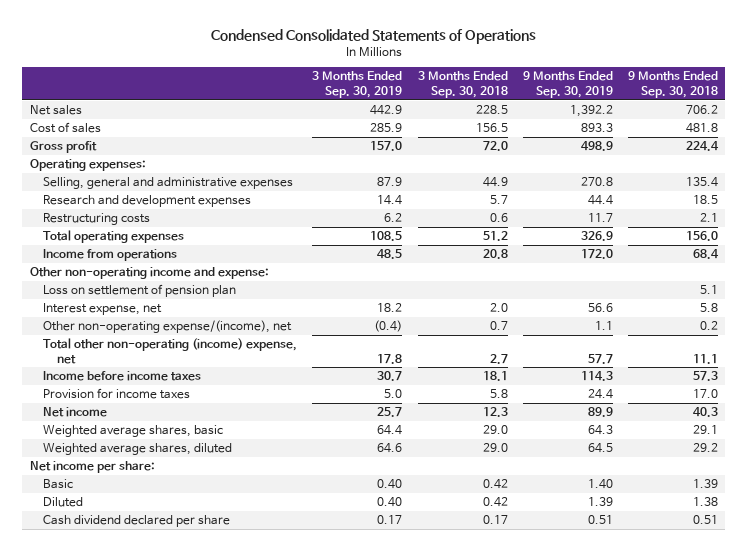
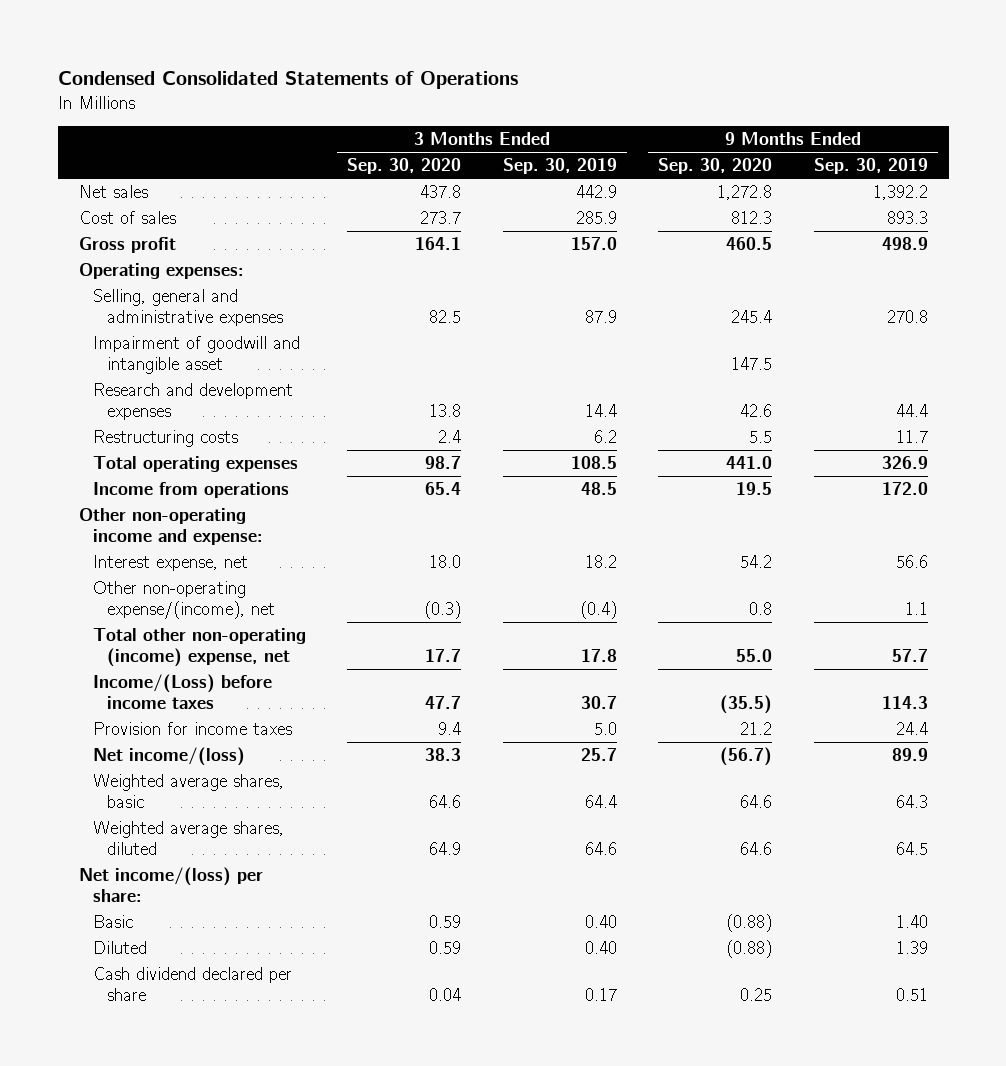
[417,71,508,98] 3 Months Ended Sep. 30, 2018 -> none
[627,71,718,98] 9 Months Ended Sep. 30, 2018 -> none
none -> [347,158,462,175] Sep. 30, 2020
none -> [658,158,773,175] Sep. 30, 2020
none -> [92,336,300,374] Impairment of goodwill and intangible asset
[43,284,237,298] Loss on settlement of pension plan -> none
[43,371,202,382] Income before income taxes -> [92,674,272,709] Income/(Loss) before income taxes
[43,407,108,418] Net income -> [92,747,245,767] Net income/(loss)
[29,461,155,474] Net income per share: -> [78,867,263,902] Net income/(loss) per share:

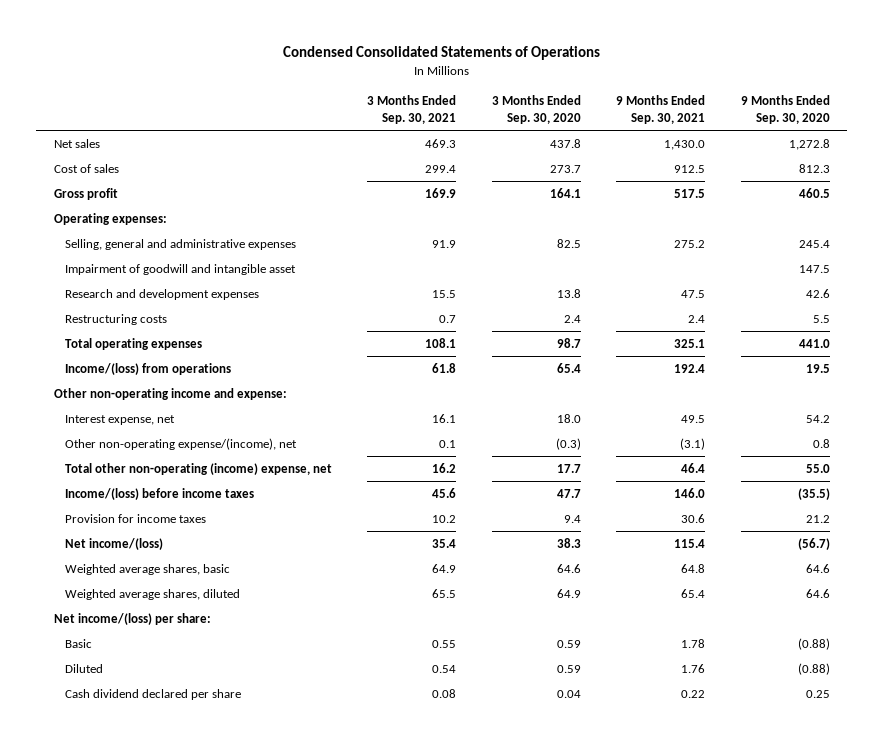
[502,158,617,175] Sep. 30, 2019 -> none
[813,158,928,175] Sep. 30, 2019 -> none
none -> [367,94,457,124] 3 Months Ended Sep. 30, 2021
none -> [616,94,706,124] 9 Months Ended Sep. 30, 2021
[92,482,289,499] Income from operations -> [64,362,231,375] Income/(loss) from operations
[92,674,272,709] Income/(Loss) before income taxes -> [64,487,254,500] Income/(loss) before income taxes

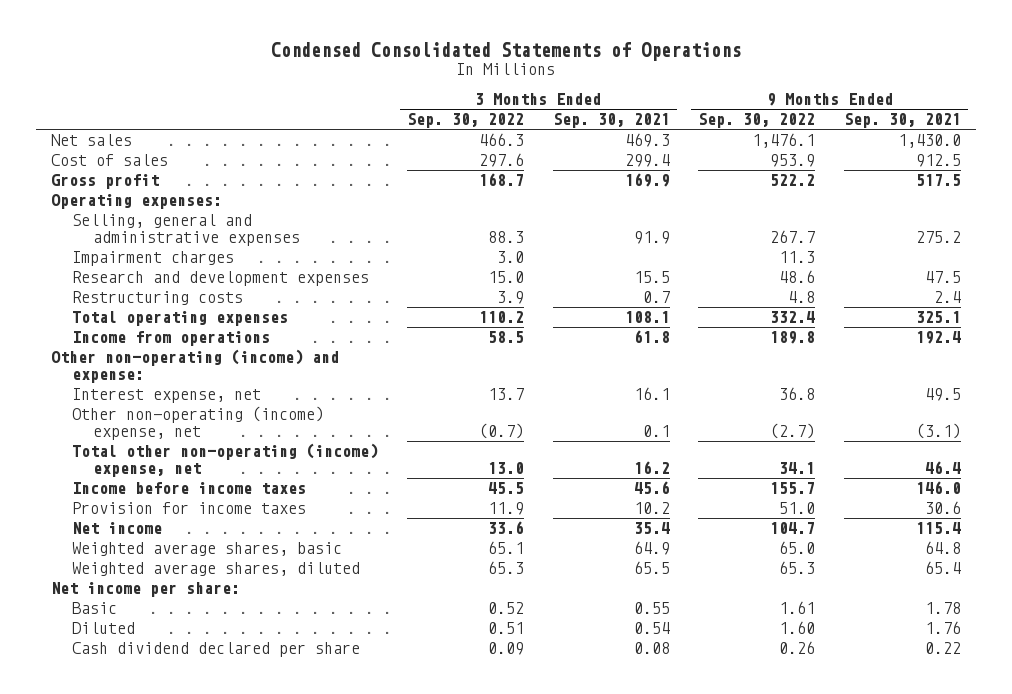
[491,94,581,124] 3 Months Ended Sep. 30, 2020 -> none
[740,94,830,124] 9 Months Ended Sep. 30, 2020 -> none
none -> [406,113,524,129] Sep. 30, 2022
none -> [698,113,816,129] Sep. 30, 2022
[64,263,296,275] Impairment of goodwill and intangible asset -> none
none -> [71,251,234,267] Impairment charges
[64,362,231,375] Income/(loss) from operations -> [71,331,270,347] Income from operations
[54,387,288,400] Other non-operating income and expense: -> [50,349,339,383] Other non-operating (income) and expense:
[64,437,297,450] Other non-operating expense/(income), net -> [71,406,324,440] Other non-operating (income) expense, net
[64,487,254,500] Income/(loss) before income taxes -> [71,482,306,495] Income before income taxes
[64,537,163,550] Net income/(loss) -> [71,522,162,535] Net income
[54,612,212,625] Net income/(loss) per share: -> [50,582,240,598] Net income per share:

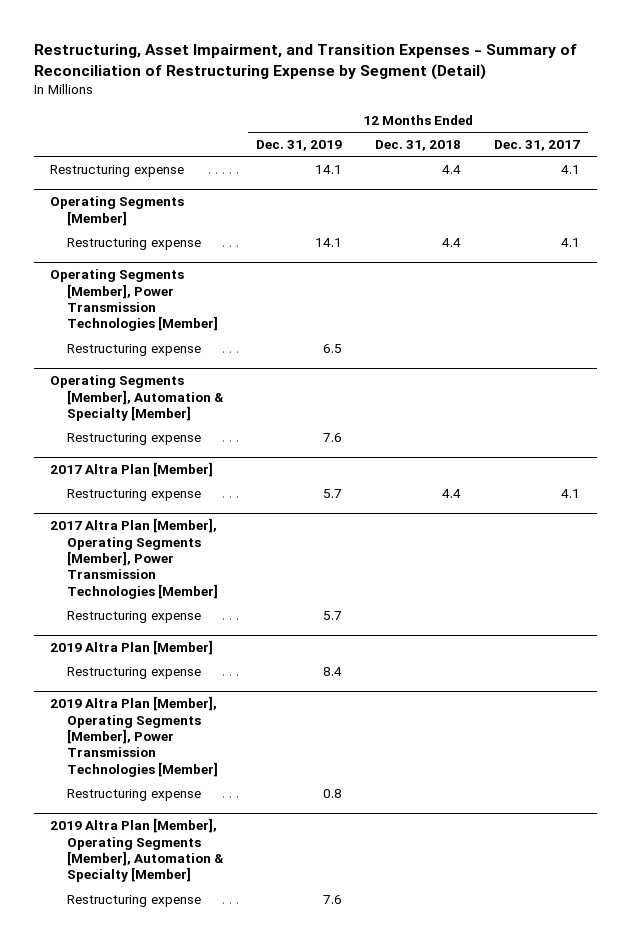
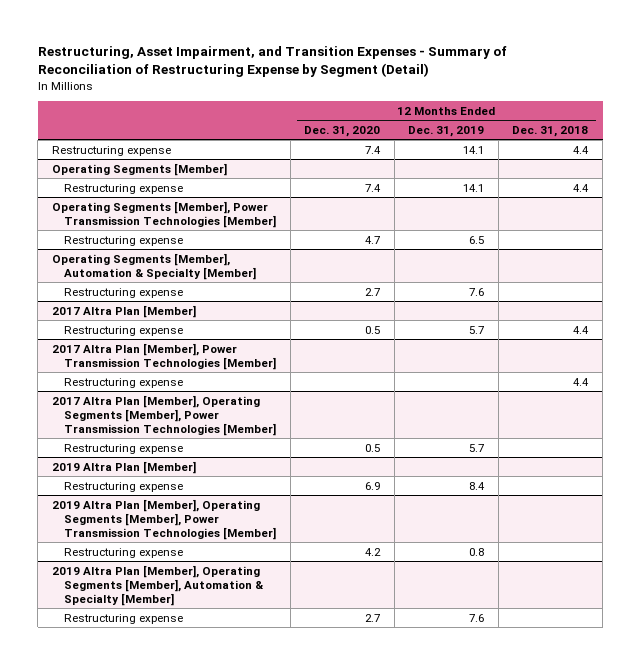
[494,140,581,152] Dec. 31, 2017 -> none
none -> [304,125,381,137] Dec. 31, 2020
none -> [51,342,276,370] 2017 Altra Plan [Member], Power Transmission Technologies [Member]
none -> [63,377,183,388] Restructuring expense

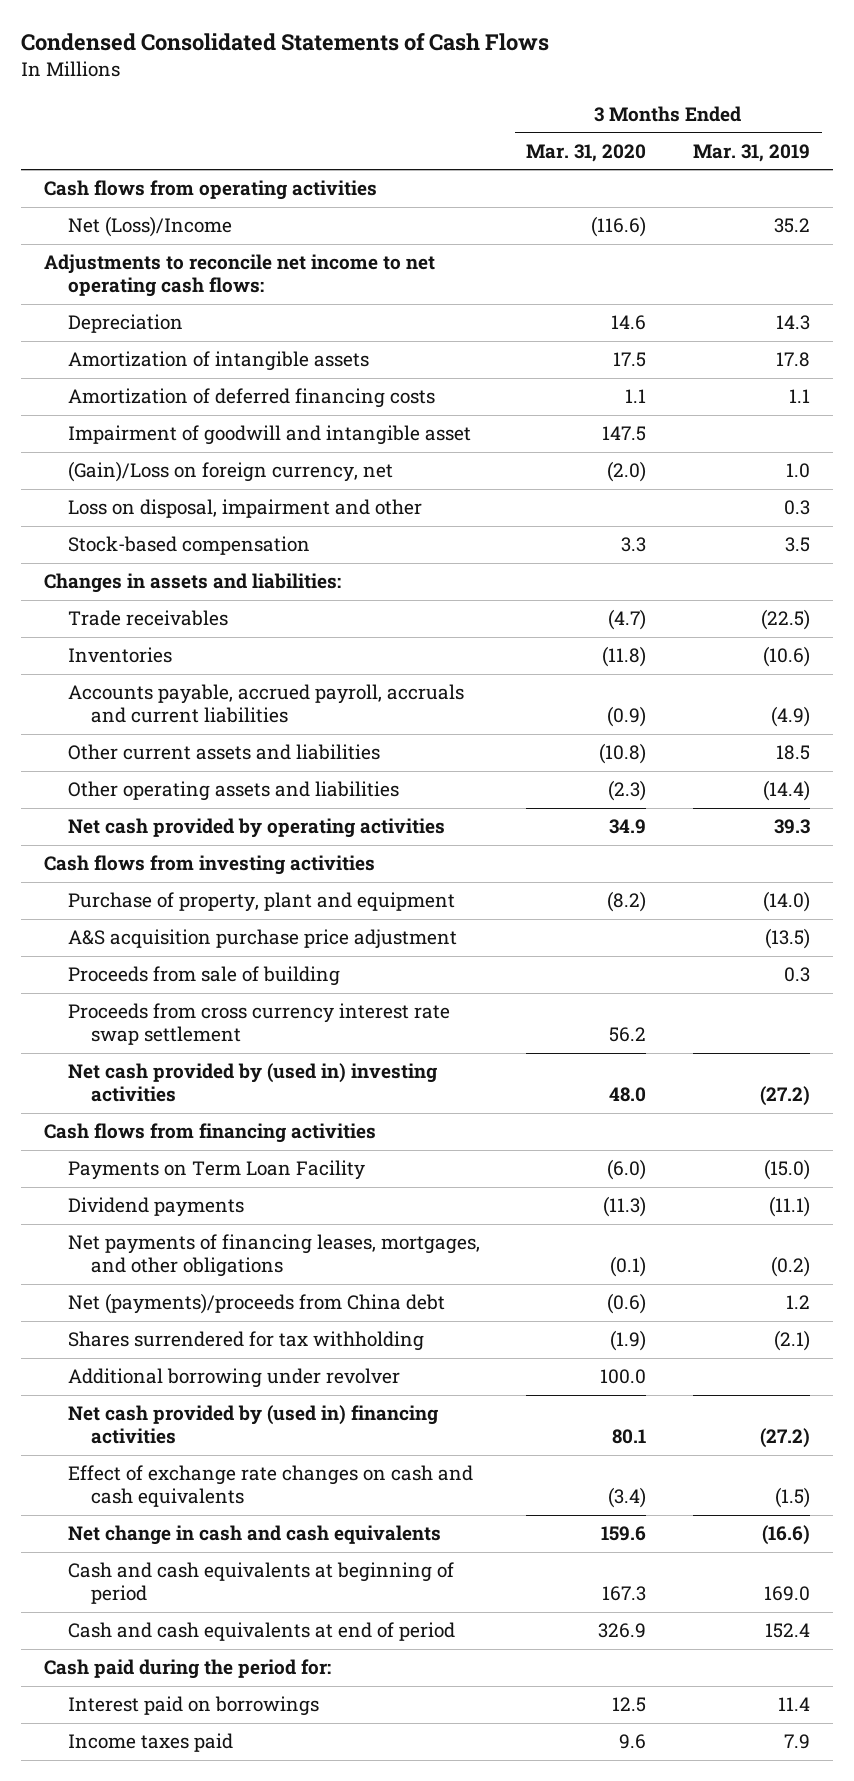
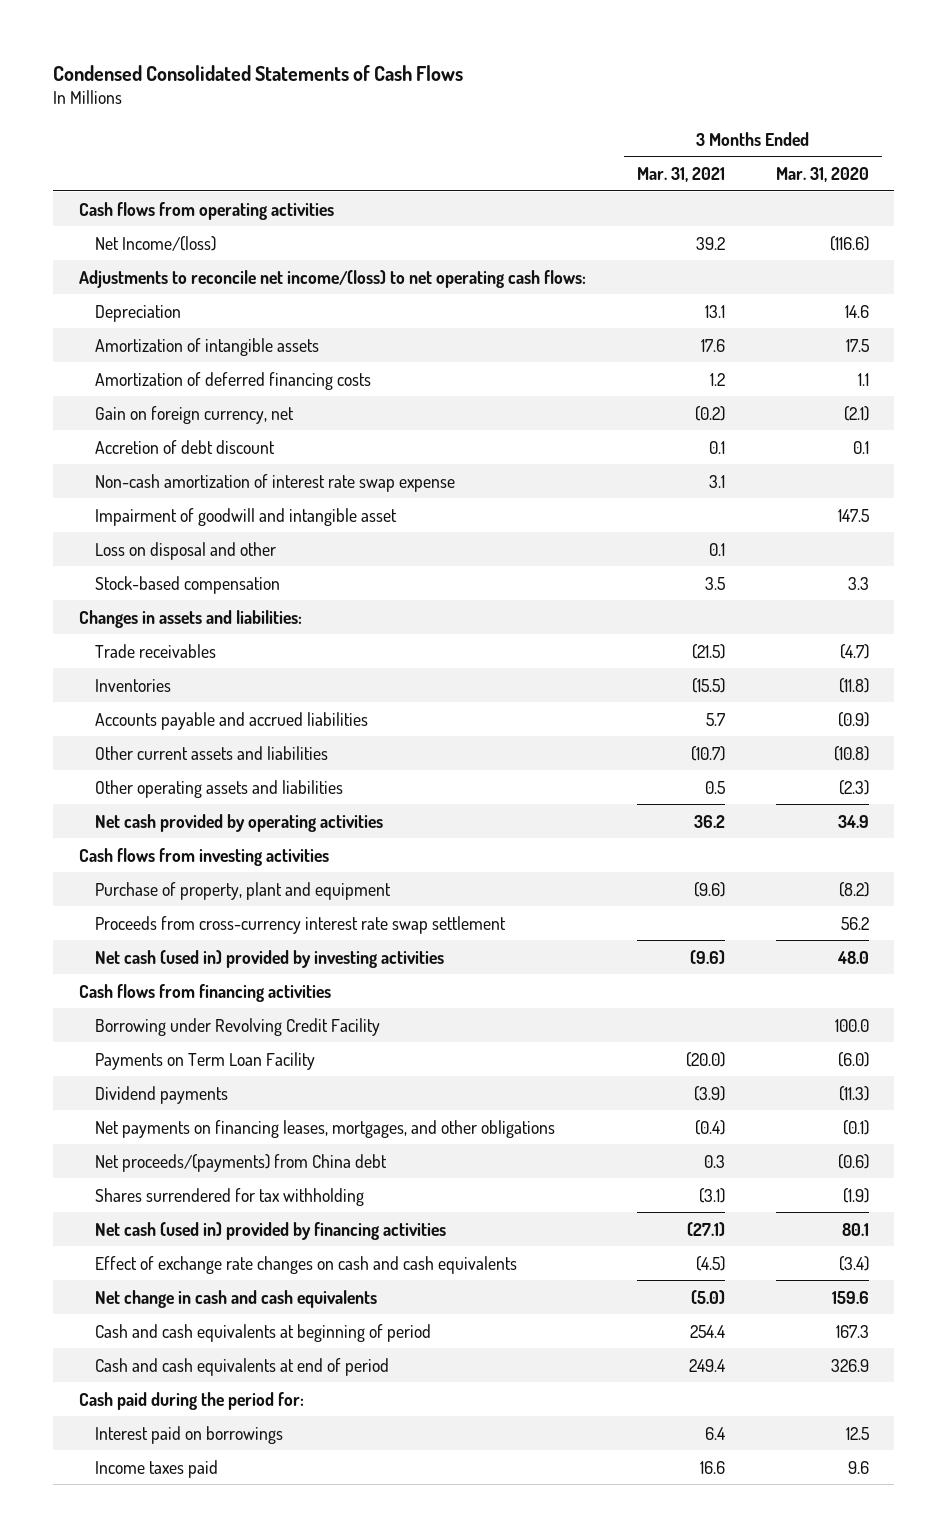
[693,143,811,162] Mar. 31, 2019 -> none
none -> [636,166,725,182] Mar. 31, 2021
[67,216,232,238] Net (Loss)/Income -> [94,235,216,251] Net Income/(loss)
[44,254,436,298] Adjustments to reconcile net income to net operating cash flows: -> [78,269,586,288] Adjustments to reconcile net income/(loss) to net operating cash flows:
none -> [94,405,294,424] Gain on foreign currency, net
none -> [94,439,275,454] Accretion of debt discount
none -> [94,473,455,492] Non-cash amortization of interest rate swap expense
[67,461,393,483] (Gain)/Loss on foreign currency, net -> none
[67,499,422,519] Loss on disposal, impairment and other -> [94,541,276,560] Loss on disposal and other
[67,684,464,724] Accounts payable, accrued payroll, accruals and current liabilities -> [94,711,368,730] Accounts payable and accrued liabilities
[67,929,457,950] A&S acquisition purchase price adjustment -> none
[67,966,340,987] Proceeds from sale of building -> none
[67,1003,450,1046] Proceeds from cross currency interest rate swap settlement -> [94,915,506,934] Proceeds from cross-currency interest rate swap settlement
[67,1063,437,1103] Net cash provided by (used in) investing activities -> [94,949,444,968] Net cash (used in) provided by investing activities
none -> [94,1017,380,1036] Borrowing under Revolving Credit Facility
[67,1234,480,1278] Net payments of financing leases, mortgages, and other obligations -> [94,1119,555,1138] Net payments on financing leases, mortgages, and other obligations
[67,1293,445,1315] Net (payments)/proceeds from China debt -> [94,1153,387,1172] Net proceeds/(payments) from China debt
[67,1368,400,1389] Additional borrowing under revolver -> none
[67,1405,438,1445] Net cash provided by (used in) financing activities -> [94,1221,446,1240] Net cash (used in) provided by financing activities

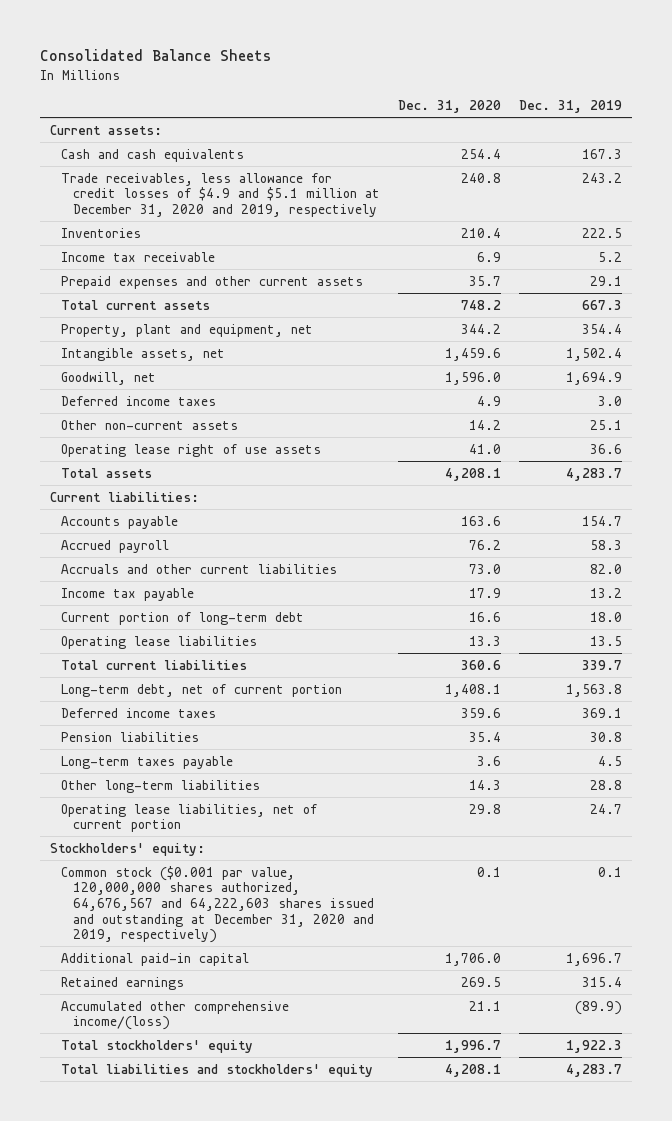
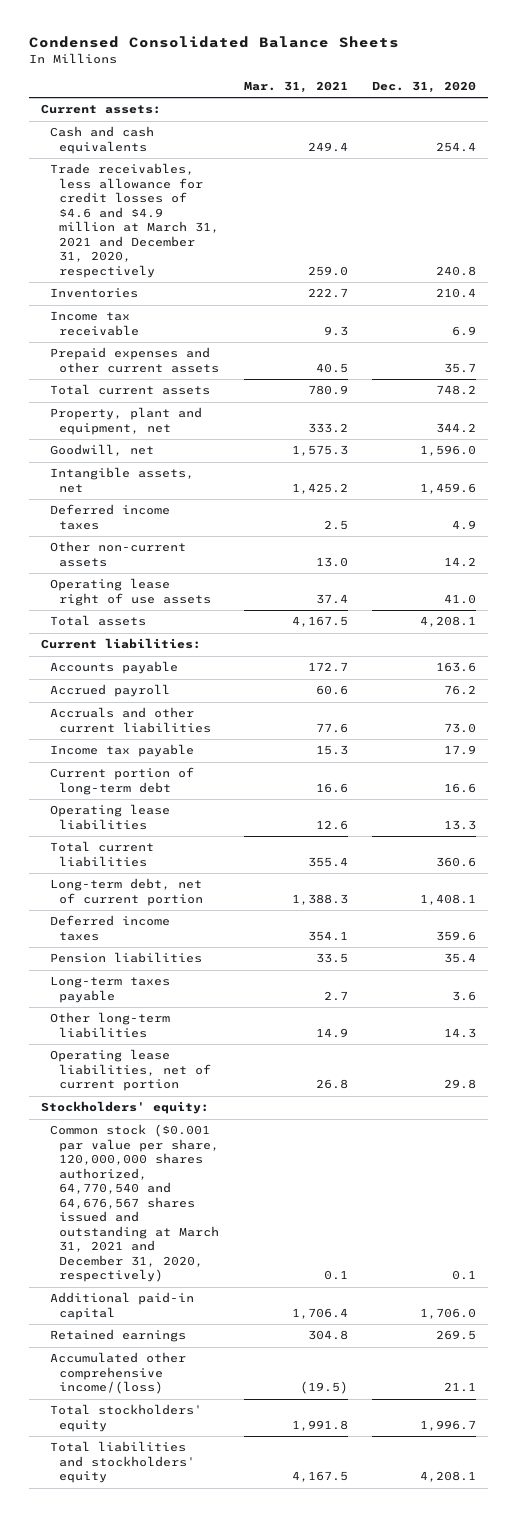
[40,49,272,62] Consolidated Balance Sheets -> [28,35,399,48] Condensed Consolidated Balance Sheets
[519,99,623,113] Dec. 31, 2019 -> none
none -> [243,80,348,93] Mar. 31, 2021
[61,172,380,217] Trade receivables, less allowance for credit losses of $4.9 and $5.1 million at December 31, 2020 and 2019, respectively -> [50,163,220,278] Trade receivables, less allowance for credit losses of $4.6 and $4.9 million at March 31, 2021 and December 31, 2020, respectively
[61,347,226,361] Intangible assets, net -> [50,467,195,493] Intangible assets, net
[61,865,374,944] Common stock ($0.001 par value, 120,000,000 shares authorized, 64,676,567 and 64,222,603 shares issued and outstanding at December 31, 2020 and 2019, respectively) -> [50,1124,220,1283] Common stock ($0.001 par value per share, 120,000,000 shares authorized, 64,770,540 and 64,676,567 shares issued and outstanding at March 31, 2021 and December 31, 2020, respectively)

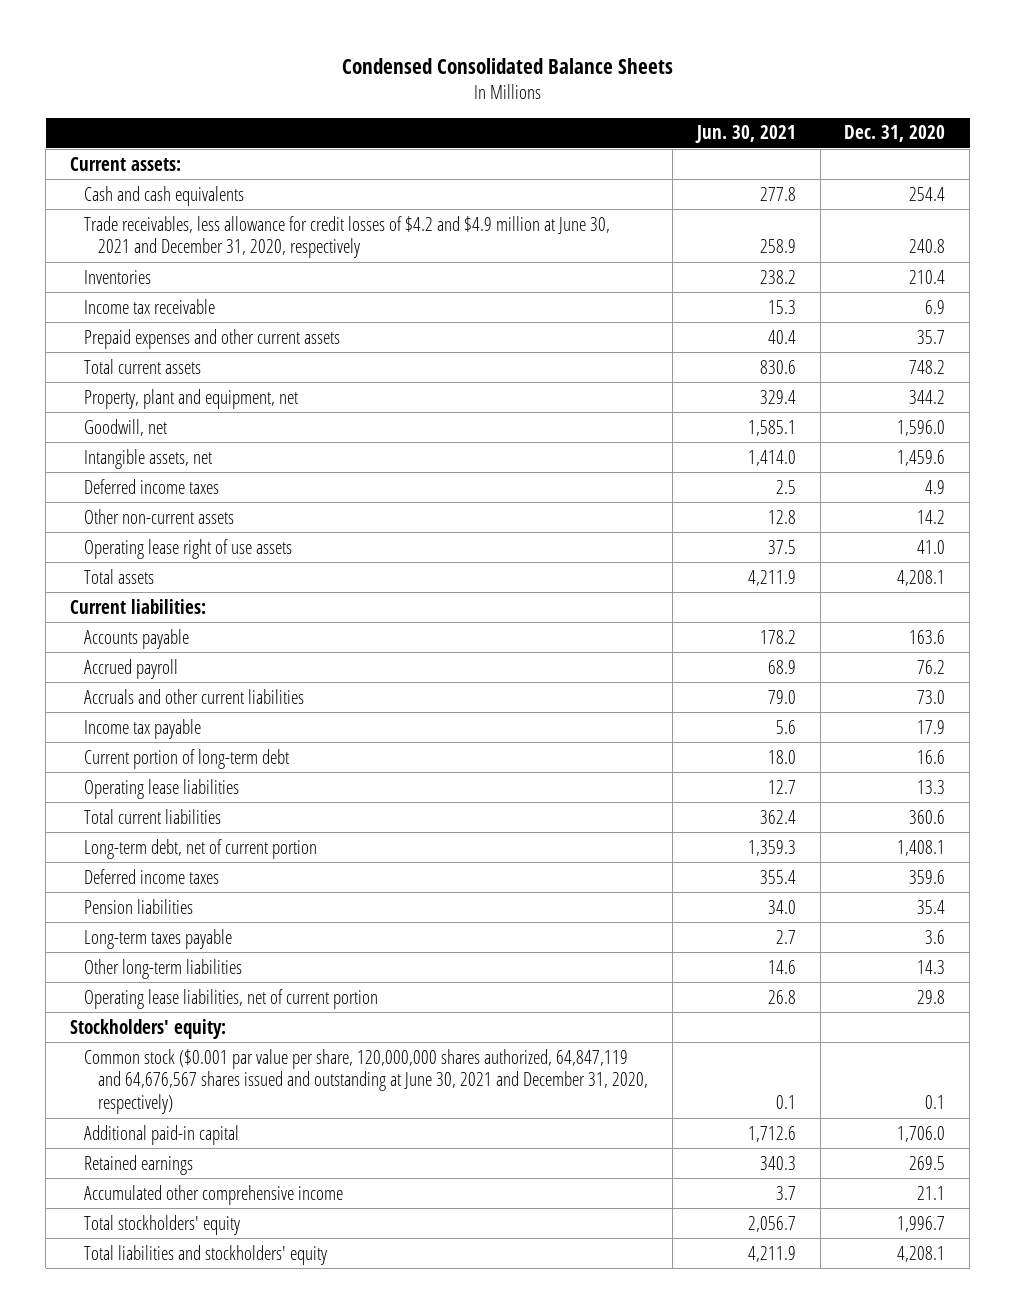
[243,80,348,93] Mar. 31, 2021 -> none
none -> [694,125,796,144] Jun. 30, 2021
[50,163,220,278] Trade receivables, less allowance for credit losses of $4.6 and $4.9 million at March 31, 2021 and December 31, 2020, respectively -> [84,215,611,259] Trade receivables, less allowance for credit losses of $4.2 and $4.9 million at June 30, 2021 and December 31, 2020, respectively
[50,1124,220,1283] Common stock ($0.001 par value per share, 120,000,000 shares authorized, 64,770,540 and 64,676,567 shares issued and outstanding at March 31, 2021 and December 31, 2020, respectively) -> [84,1048,649,1115] Common stock ($0.001 par value per share, 120,000,000 shares authorized, 64,847,119 and 64,676,567 shares issued and outstanding at June 30, 2021 and December 31, 2020, respectively)
[50,1352,187,1395] Accumulated other comprehensive income/(loss) -> [84,1184,344,1205] Accumulated other comprehensive income

